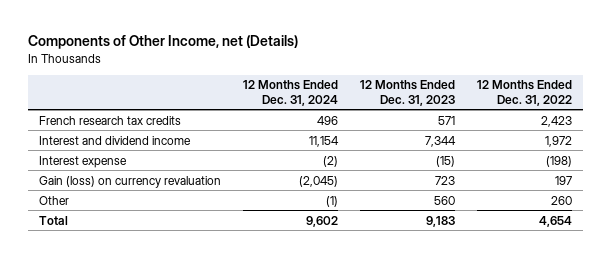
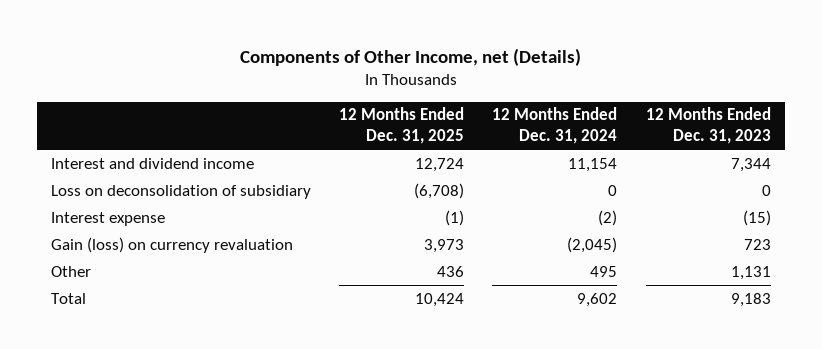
[476,80,572,106] 12 Months Ended Dec. 31, 2022 -> none
none -> [339,107,465,144] 12 Months Ended Dec. 31, 2025
[38,115,181,125] French research tax credits -> none
none -> [51,184,312,199] Loss on deconsolidation of subsidiary
[325,195,338,207] (1) -> [590,265,618,277] 495
[433,195,455,205] 560 -> [730,265,771,280] 1,131

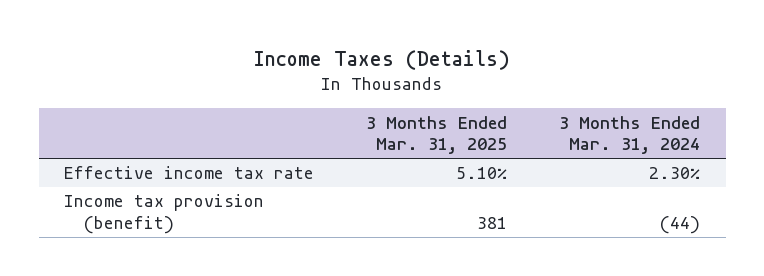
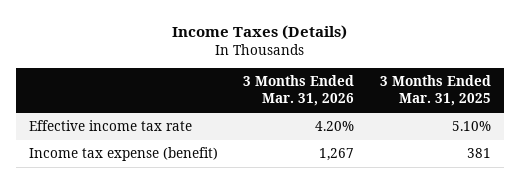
[558,115,700,155] 3 Months Ended Mar. 31, 2024 -> none
none -> [243,75,355,107] 3 Months Ended Mar. 31, 2026
[64,194,265,235] Income tax provision (benefit) -> [28,147,218,162] Income tax expense (benefit)

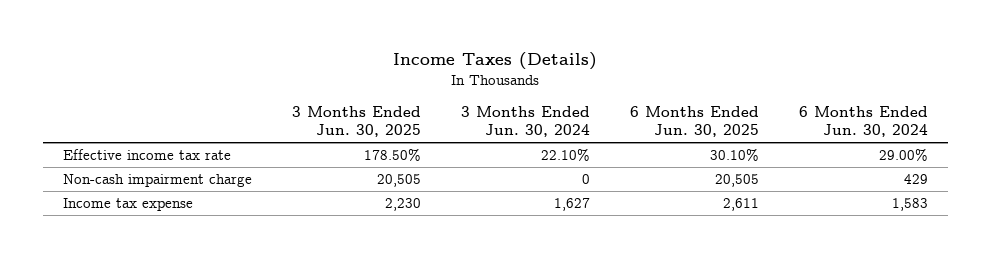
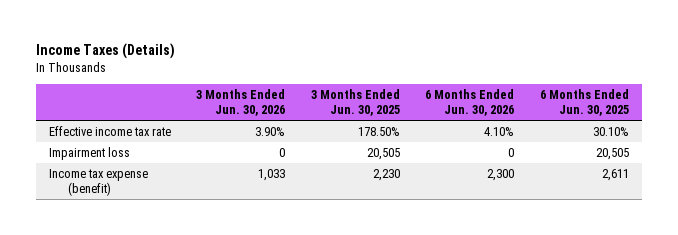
[460,105,590,138] 3 Months Ended Jun. 30, 2024 -> none
[799,105,929,138] 6 Months Ended Jun. 30, 2024 -> none
none -> [196,88,286,117] 3 Months Ended Jun. 30, 2026
none -> [425,88,515,117] 6 Months Ended Jun. 30, 2026
[62,174,252,188] Non-cash impairment charge -> [48,146,130,160] Impairment loss
[62,198,193,212] Income tax expense -> [48,168,148,197] Income tax expense (benefit)

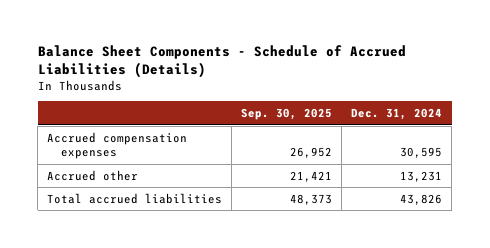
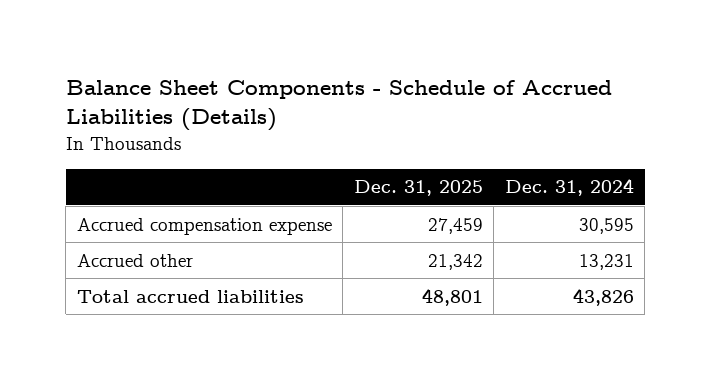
[241,107,333,120] Sep. 30, 2025 -> none
none -> [353,180,483,197] Dec. 31, 2025
[47,131,188,160] Accrued compensation expenses -> [76,217,332,235] Accrued compensation expense

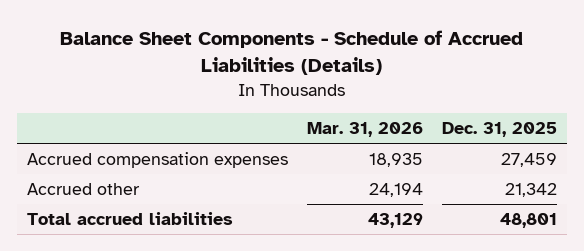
[504,178,634,197] Dec. 31, 2024 -> none
none -> [307,122,424,138] Mar. 31, 2026
[76,217,332,235] Accrued compensation expense -> [26,151,288,168] Accrued compensation expenses

